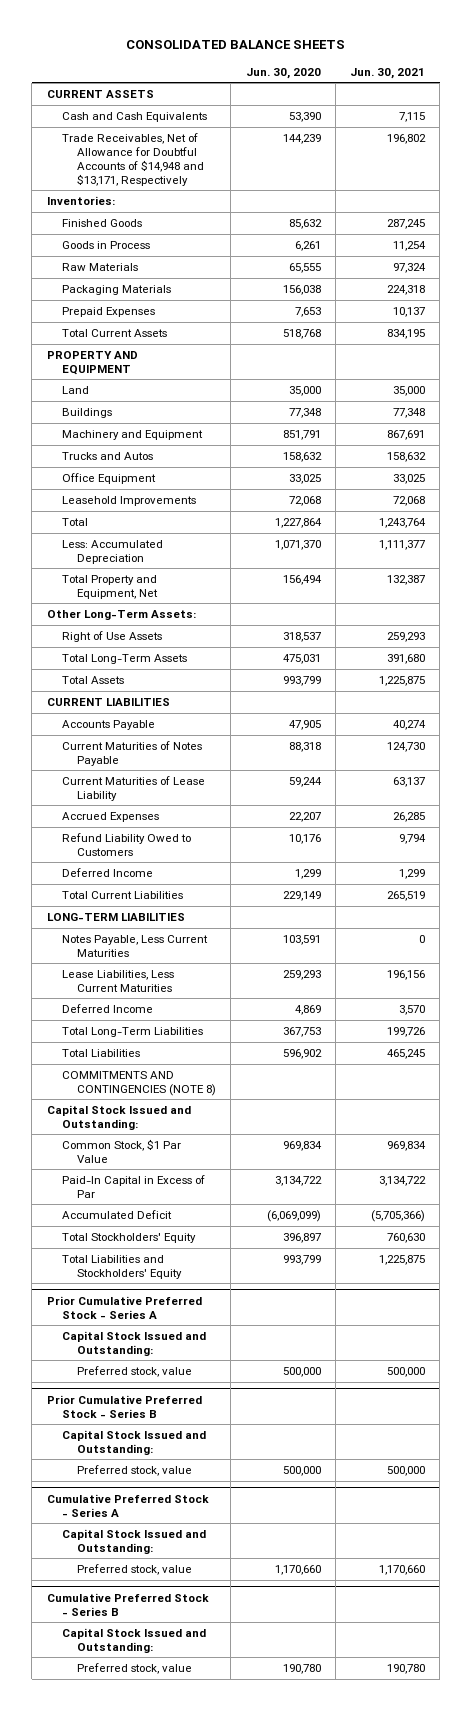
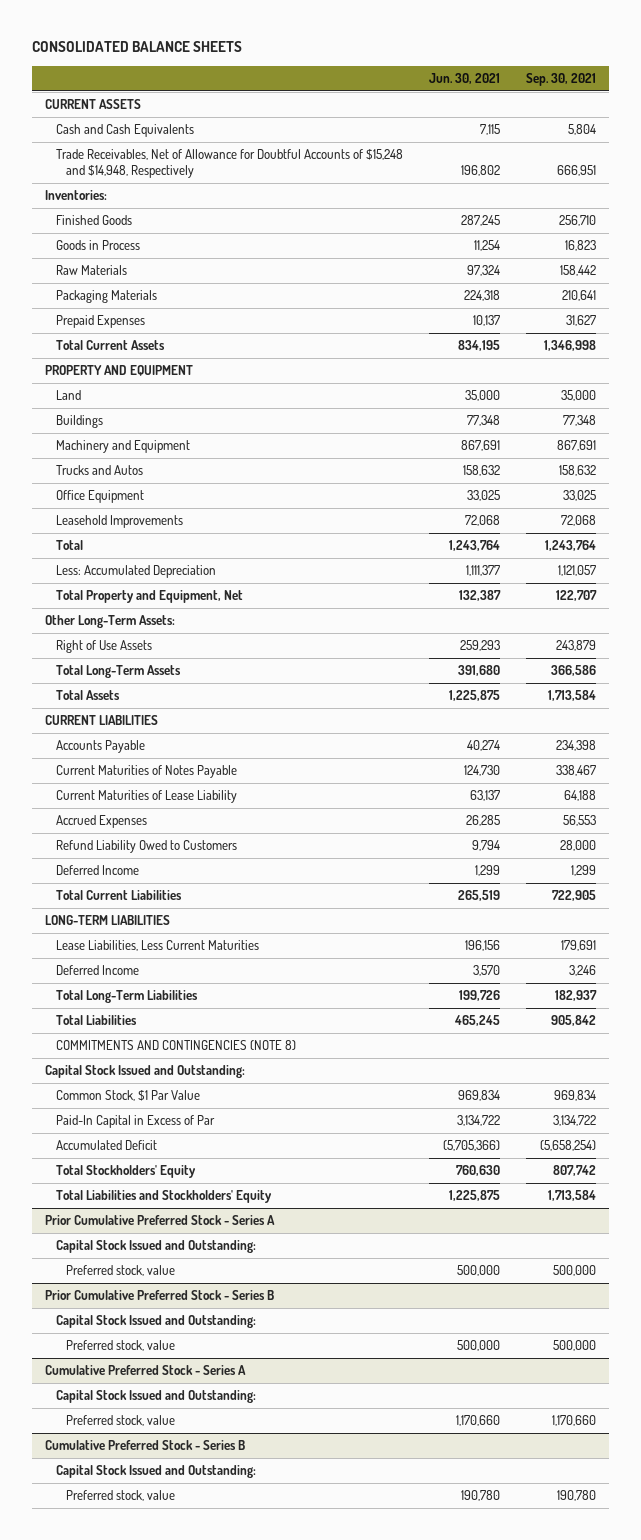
[245,67,321,79] Jun. 30, 2020 -> none
none -> [526,72,597,86] Sep. 30, 2021
[61,132,205,186] Trade Receivables, Net of Allowance for Doubtful Accounts of $14,948 and $13,171, Respectively -> [55,149,403,179] Trade Receivables, Net of Allowance for Doubtful Accounts of $15,248 and $14,948, Respectively
[61,934,208,957] Notes Payable, Less Current Maturities -> none

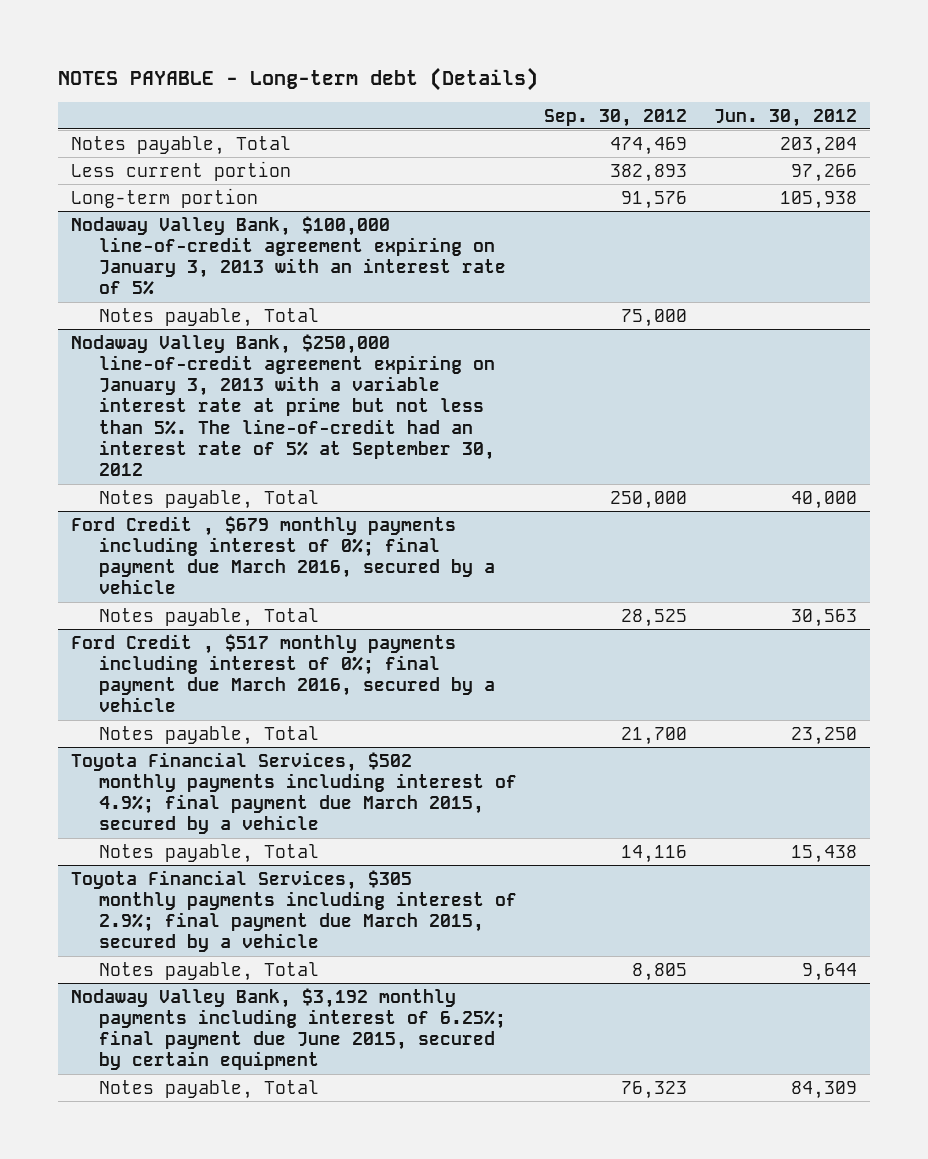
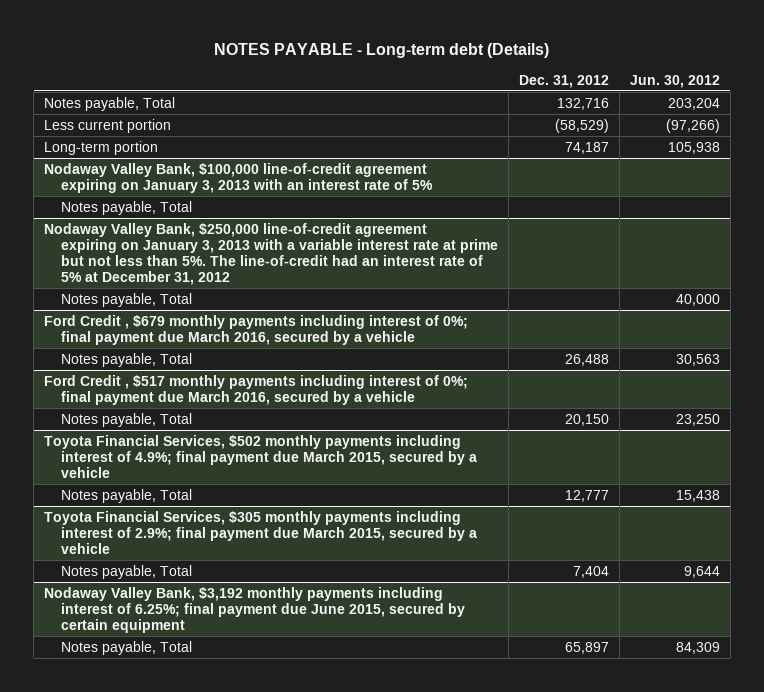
[543,108,687,127] Sep. 30, 2012 -> none
none -> [519,74,610,88] Dec. 31, 2012
[790,163,857,182] 97,266 -> [665,118,720,133] (97,266)
[71,333,495,477] Nodaway Valley Bank, $250,000 line-of-credit agreement expiring on January 3, 2013 with a variable interest rate at prime but not less than 5%. The line-of-credit had an interest rate of 5% at September 30, 2012 -> [43,222,499,286] Nodaway Valley Bank, $250,000 line-of-credit agreement expiring on January 3, 2013 with a variable interest rate at prime but not less than 5%. The line-of-credit had an interest rate of 5% at December 31, 2012

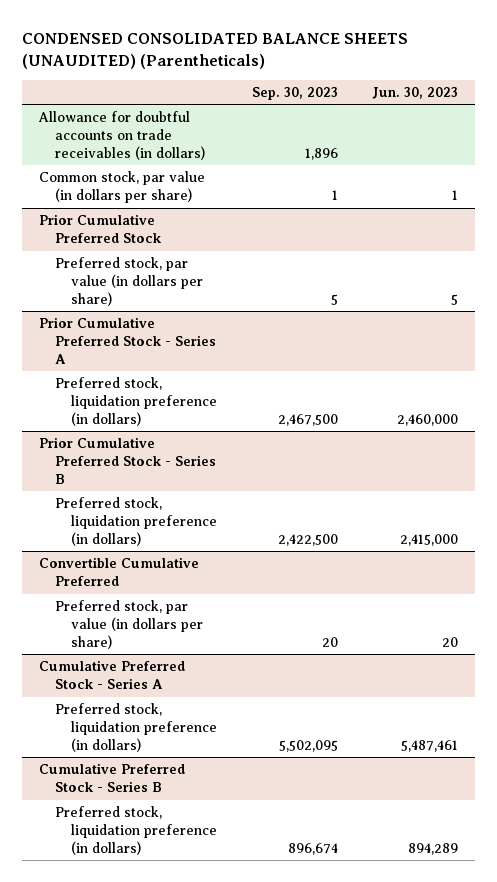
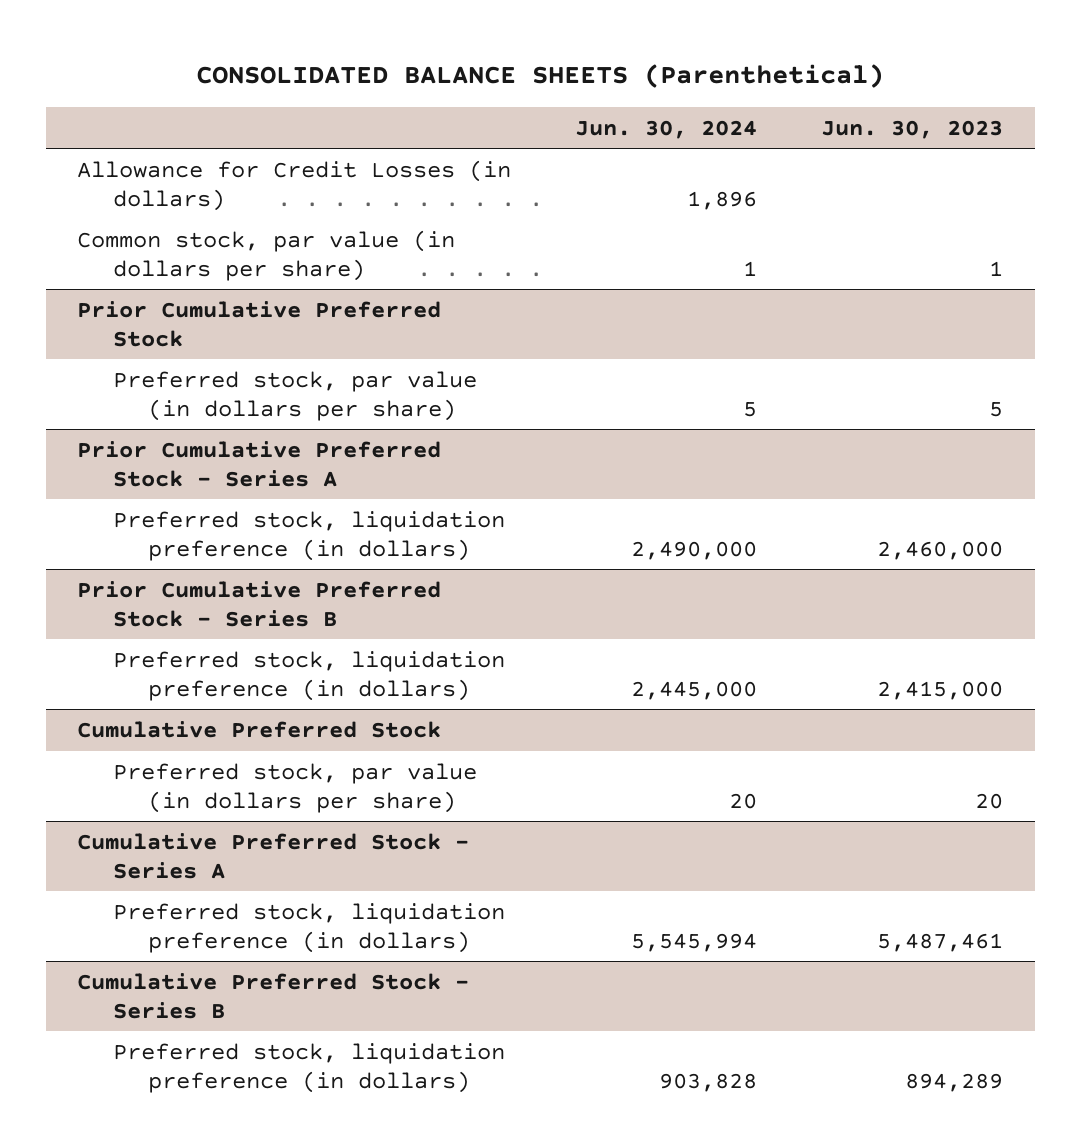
[21,32,408,69] CONDENSED CONSOLIDATED BALANCE SHEETS (UNAUDITED) (Parentheticals) -> [196,63,885,88] CONSOLIDATED BALANCE SHEETS (Parenthetical)
[251,86,338,100] Sep. 30, 2023 -> none
none -> [575,119,758,139] Jun. 30, 2024
[38,111,206,160] Allowance for doubtful accounts on trade receivables (in dollars) -> [77,159,512,211] Allowance for Credit Losses (in dollars)
[39,557,200,587] Convertible Cumulative Preferred -> [77,720,442,738] Cumulative Preferred Stock

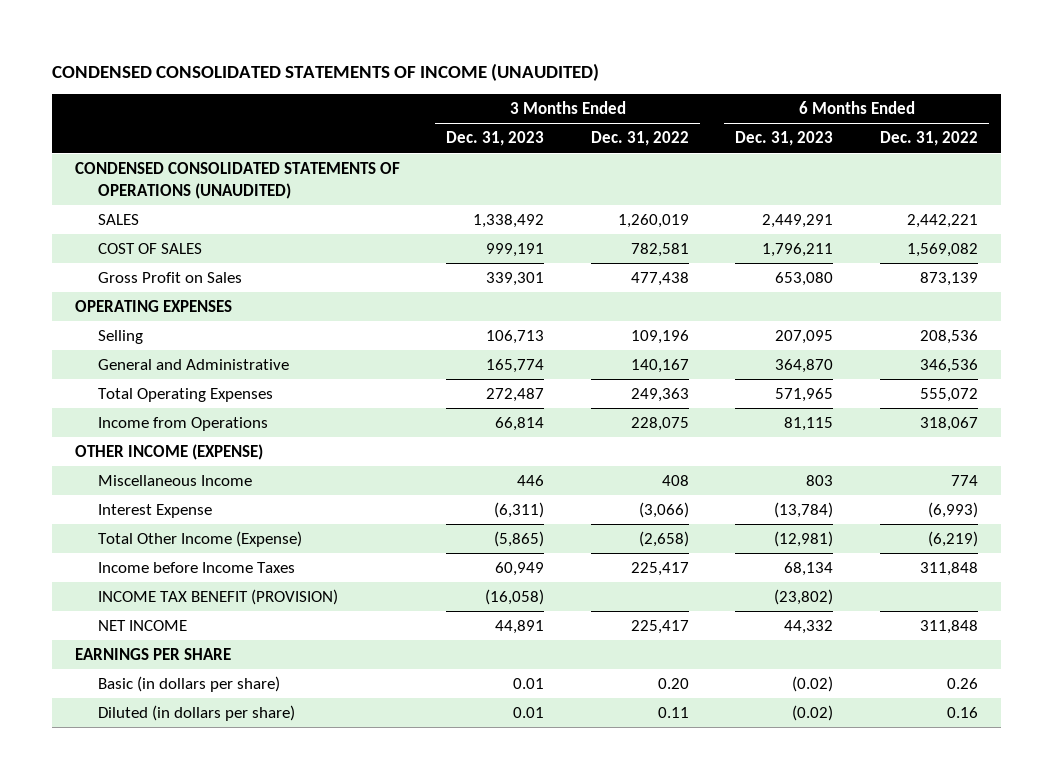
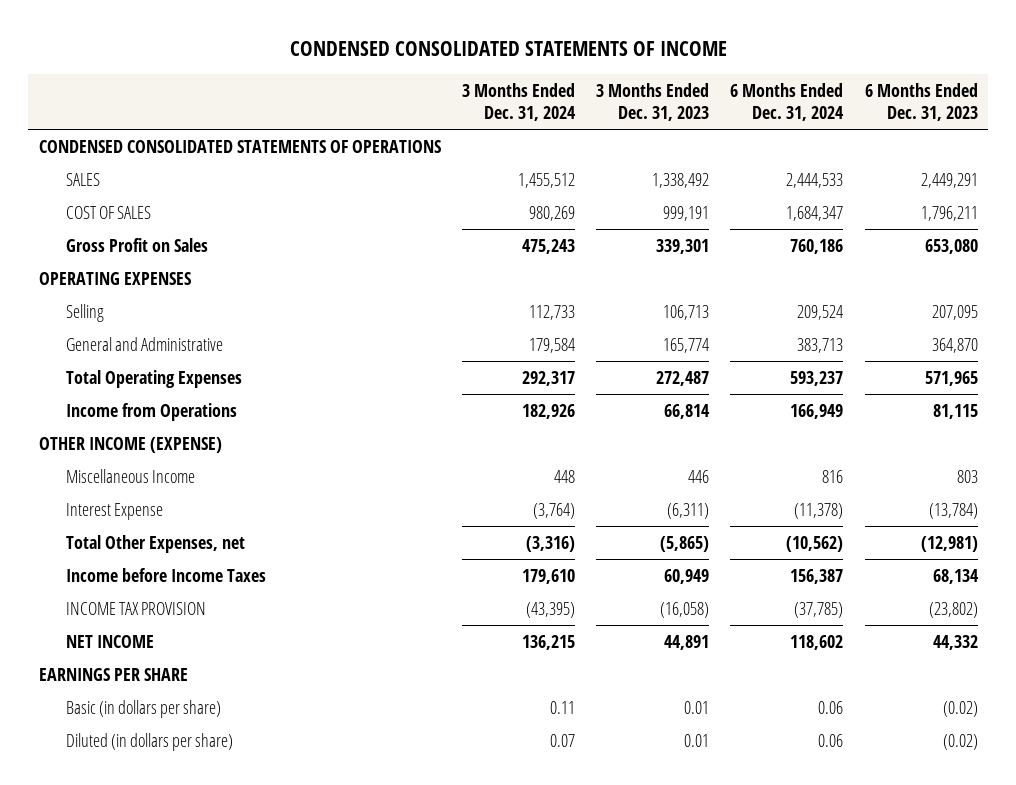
[51,62,599,81] CONDENSED CONSOLIDATED STATEMENTS OF INCOME (UNAUDITED) -> [290,41,728,57] CONDENSED CONSOLIDATED STATEMENTS OF INCOME
[590,131,689,147] Dec. 31, 2022 -> none
[879,131,978,147] Dec. 31, 2022 -> none
none -> [461,83,576,122] 3 Months Ended Dec. 31, 2024
none -> [730,83,845,122] 6 Months Ended Dec. 31, 2024
[74,161,400,199] CONDENSED CONSOLIDATED STATEMENTS OF OPERATIONS (UNAUDITED) -> [38,139,441,153] CONDENSED CONSOLIDATED STATEMENTS OF OPERATIONS
[97,530,302,547] Total Other Income (Expense) -> [65,534,245,553] Total Other Expenses, net
[97,588,338,605] INCOME TAX BENEFIT (PROVISION) -> [65,601,206,615] INCOME TAX PROVISION

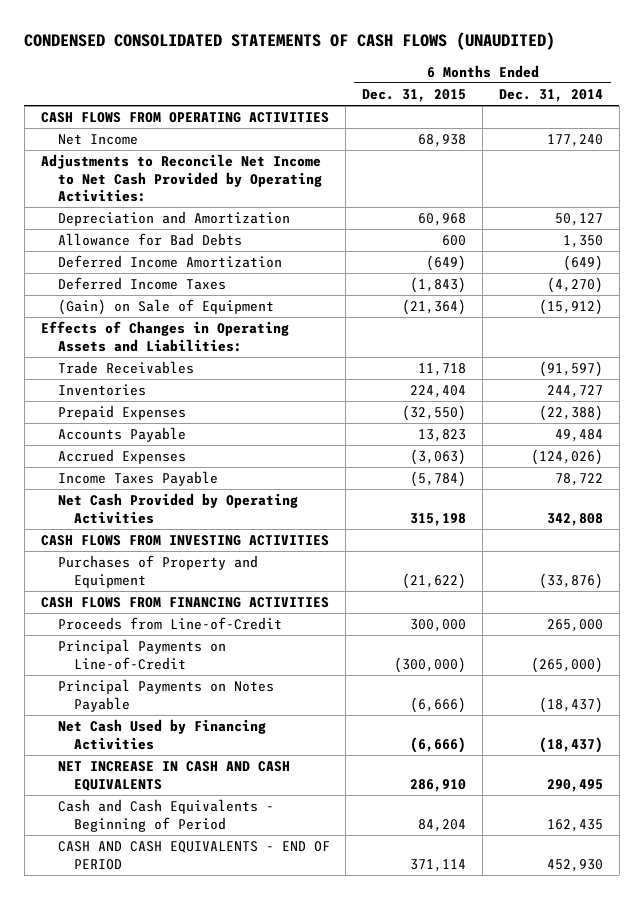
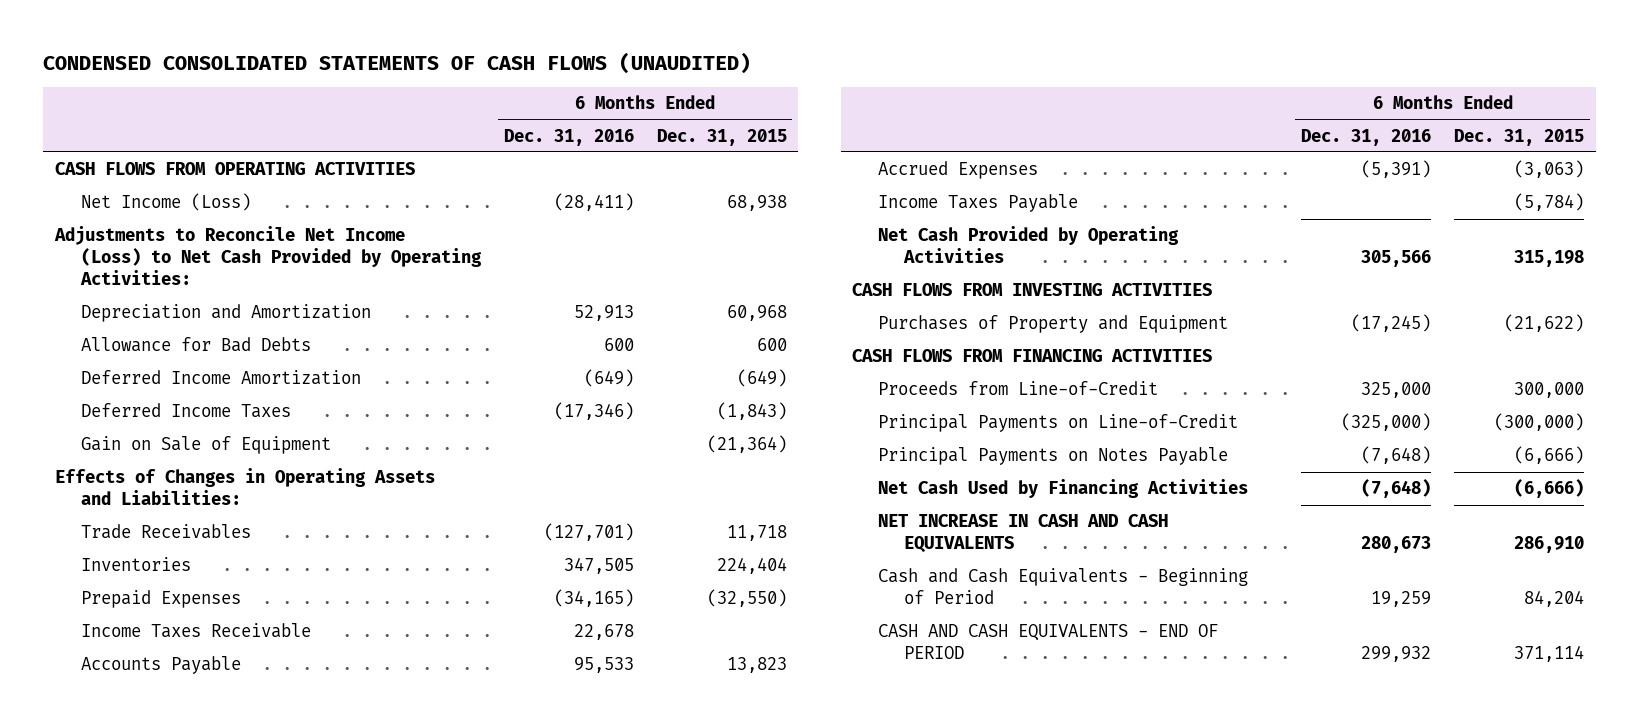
[499,89,604,103] Dec. 31, 2014 -> none
none -> [503,128,634,146] Dec. 31, 2016
[57,134,138,146] Net Income -> [80,193,251,212] Net Income (Loss)
[40,154,322,202] Adjustments to Reconcile Net Income to Net Cash Provided by Operating Activities: -> [53,226,482,286] Adjustments to Reconcile Net Income (Loss) to Net Cash Provided by Operating Activities:
[57,299,274,316] (Gain) on Sale of Equipment -> [80,436,331,455] Gain on Sale of Equipment
none -> [80,623,311,639] Income Taxes Receivable

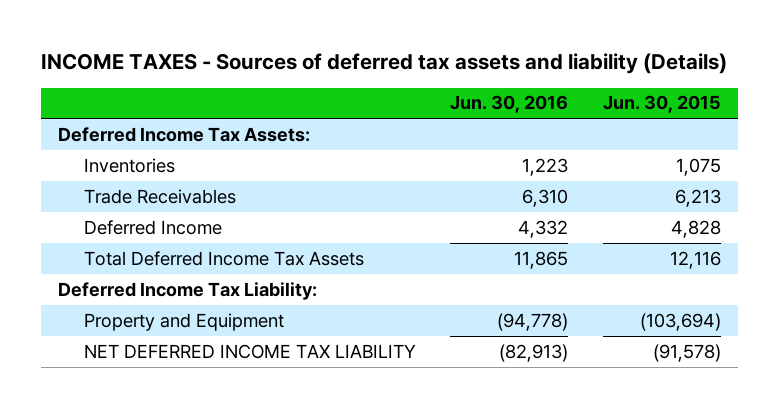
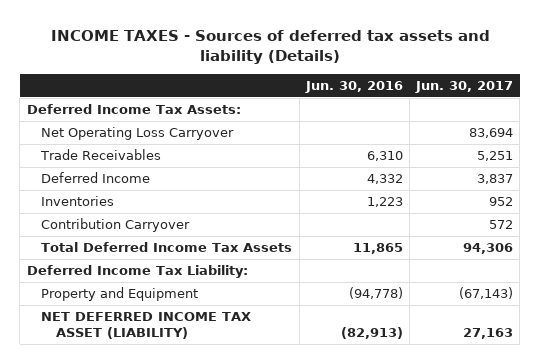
[603,95,722,114] Jun. 30, 2015 -> none
none -> [414,81,513,94] Jun. 30, 2017
none -> [41,127,235,141] Net Operating Loss Carryover
[83,157,175,173] Inventories -> [41,196,115,207] Inventories
none -> [41,218,191,233] Contribution Carryover
[83,343,416,359] NET DEFERRED INCOME TAX LIABILITY -> [41,312,252,340] NET DEFERRED INCOME TAX ASSET (LIABILITY)

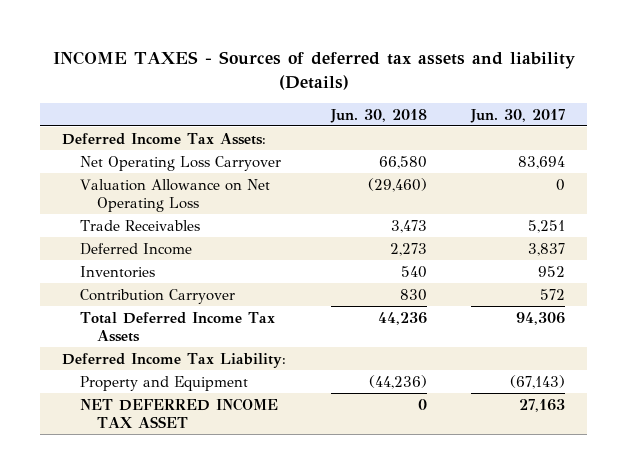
[304,81,403,94] Jun. 30, 2016 -> none
none -> [329,108,427,123] Jun. 30, 2018
none -> [79,178,270,212] Valuation Allowance on Net Operating Loss
[41,312,252,340] NET DEFERRED INCOME TAX ASSET (LIABILITY) -> [79,397,278,428] NET DEFERRED INCOME TAX ASSET

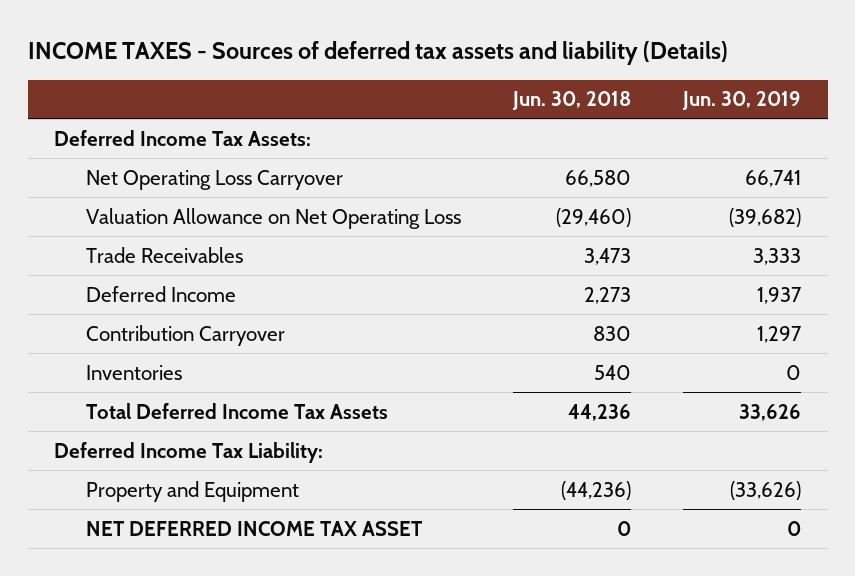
[469,108,565,123] Jun. 30, 2017 -> none
none -> [682,91,802,111] Jun. 30, 2019
[79,265,155,278] Inventories -> [85,364,182,380] Inventories

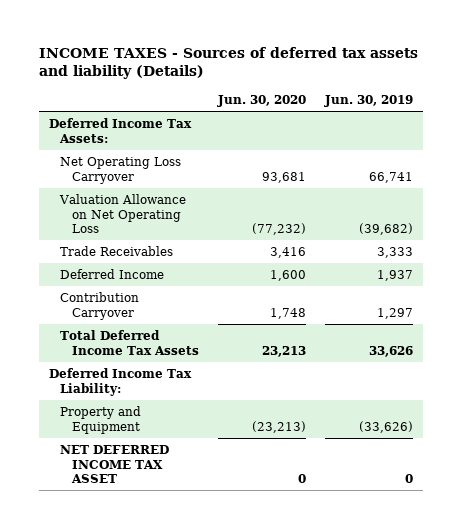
[512,91,632,111] Jun. 30, 2018 -> none
none -> [217,95,307,108] Jun. 30, 2020
[85,364,182,380] Inventories -> none

